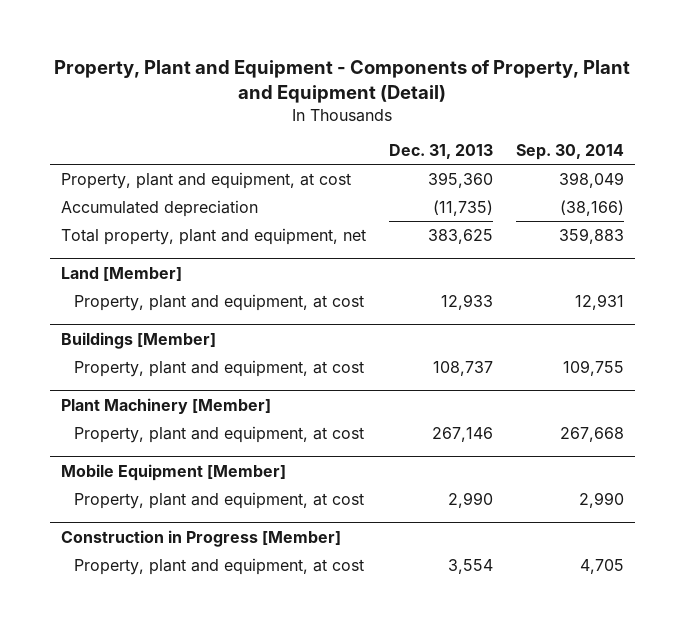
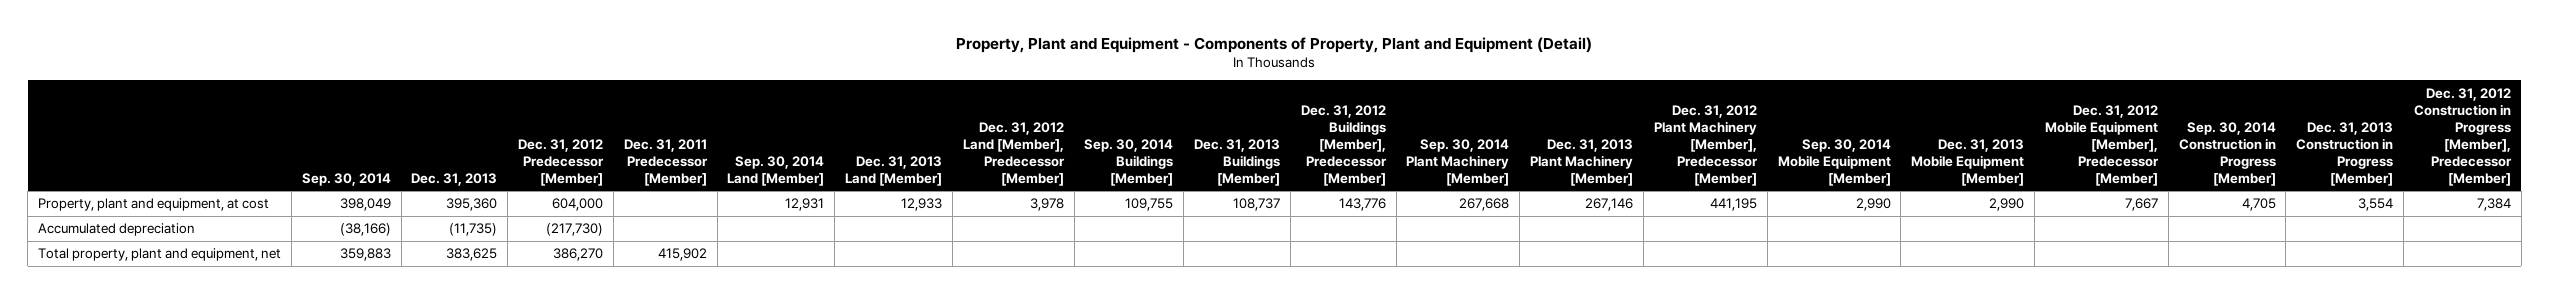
none -> [518,138,605,186] Dec. 31, 2012 Predecessor [Member]
none -> [623,138,708,186] Dec. 31, 2011 Predecessor [Member]
none -> [727,155,825,186] Sep. 30, 2014 Land [Member]
none -> [845,155,943,186] Dec. 31, 2013 Land [Member]
none -> [962,121,1065,186] Dec. 31, 2012 Land [Member], Predecessor [Member]
none -> [1084,138,1174,186] Sep. 30, 2014 Buildings [Member]
none -> [1194,138,1281,186] Dec. 31, 2013 Buildings [Member]
none -> [1300,104,1387,186] Dec. 31, 2012 Buildings [Member], Predecessor [Member]
none -> [1406,138,1510,186] Sep. 30, 2014 Plant Machinery [Member]
none -> [1530,138,1634,186] Dec. 31, 2013 Plant Machinery [Member]
none -> [1653,104,1758,186] Dec. 31, 2012 Plant Machinery [Member], Predecessor [Member]
none -> [1777,138,1891,186] Sep. 30, 2014 Mobile Equipment [Member]
none -> [1911,138,2025,186] Dec. 31, 2013 Mobile Equipment [Member]
none -> [2044,104,2159,186] Dec. 31, 2012 Mobile Equipment [Member], Predecessor [Member]
none -> [2178,121,2276,186] Sep. 30, 2014 Construction in Progress [Member]
none -> [2296,121,2394,186] Dec. 31, 2013 Construction in Progress [Member]
none -> [2413,87,2512,186] Dec. 31, 2012 Construction in Progress [Member], Predecessor [Member]
[61,266,183,281] Land [Member] -> none
[74,293,365,311] Property, plant and equipment, at cost -> none
[61,331,217,349] Buildings [Member] -> none
[74,359,365,377] Property, plant and equipment, at cost -> none
[61,397,272,414] Plant Machinery [Member] -> none
[74,425,365,443] Property, plant and equipment, at cost -> none
[61,463,287,481] Mobile Equipment [Member] -> none
[74,491,365,509] Property, plant and equipment, at cost -> none
[61,529,342,547] Construction in Progress [Member] -> none
[74,557,365,575] Property, plant and equipment, at cost -> none

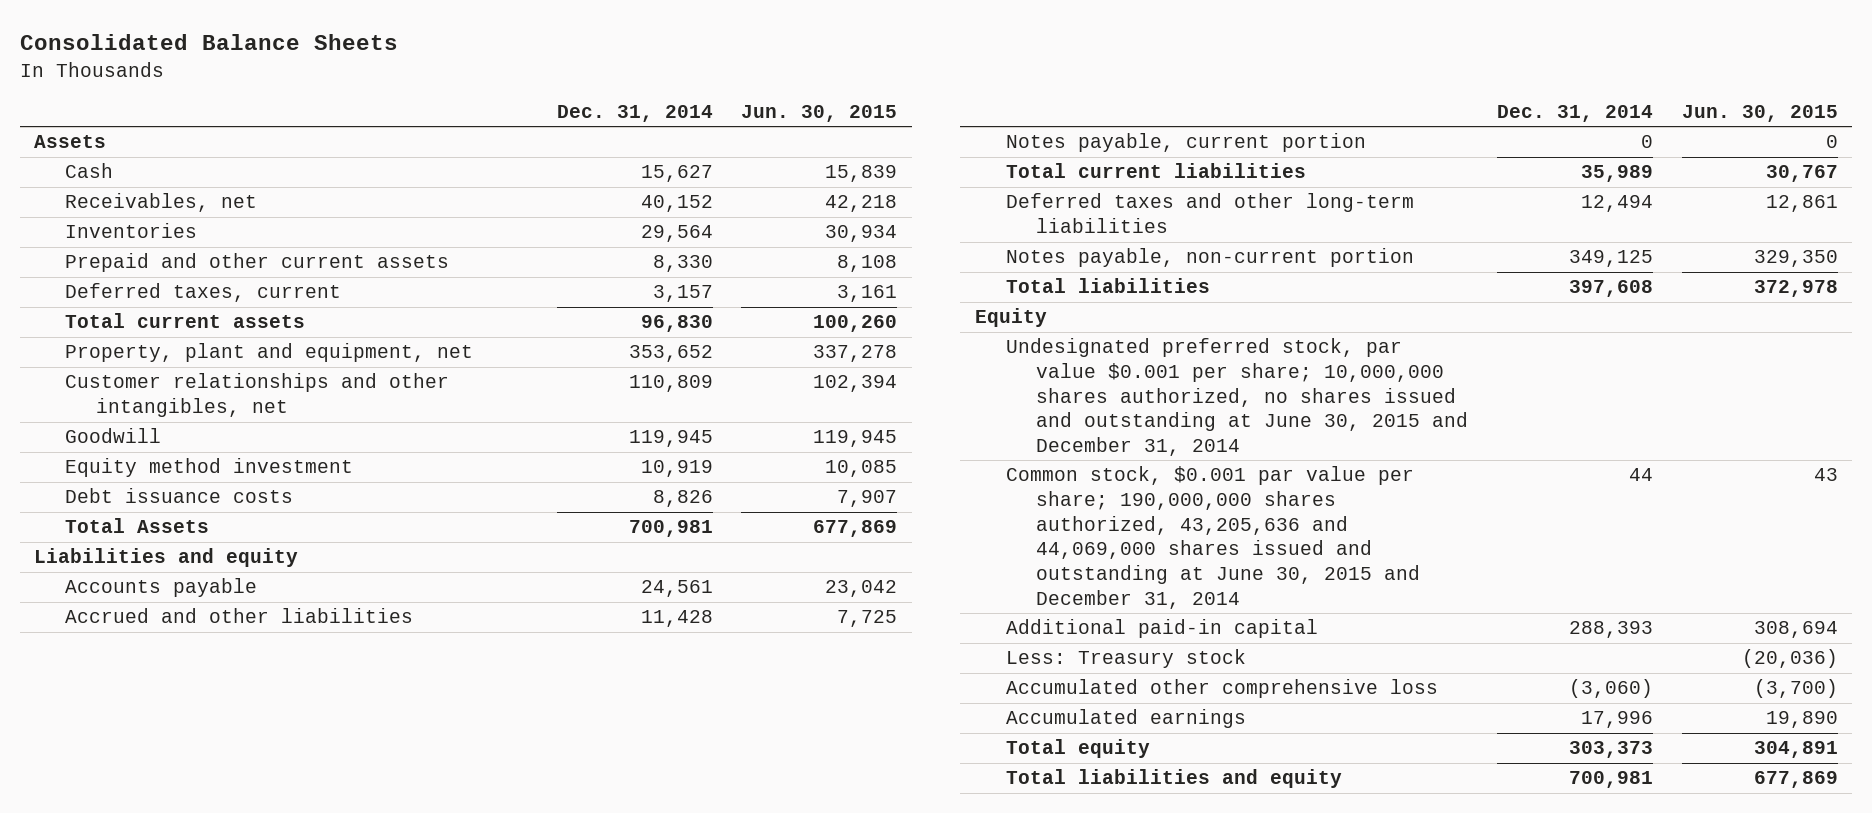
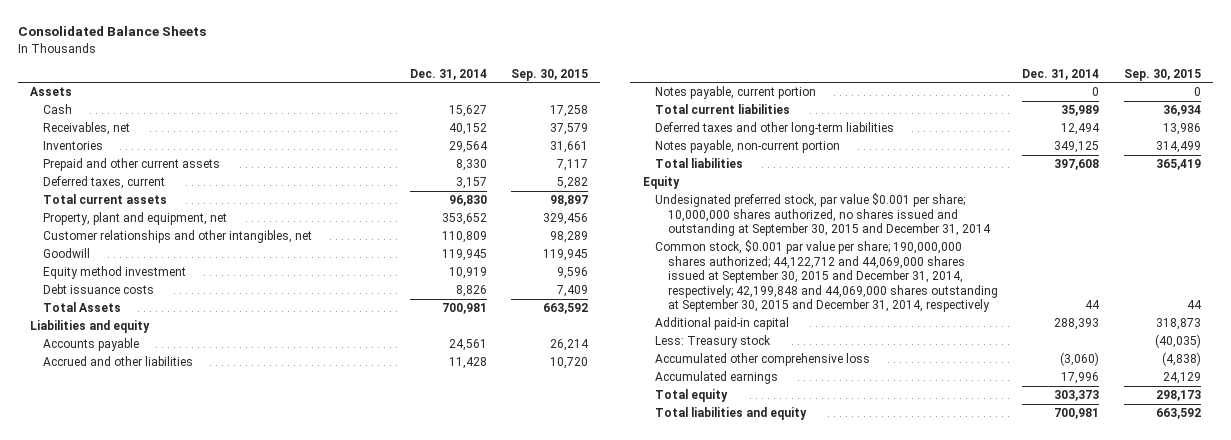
[741,104,898,122] Jun. 30, 2015 -> none
none -> [511,68,589,81] Sep. 30, 2015
[1005,338,1469,456] Undesignated preferred stock, par value $0.001 per share; 10,000,000 shares authorized, no shares issued and outstanding at June 30, 2015 and December 31, 2014 -> [655,193,991,237] Undesignated preferred stock, par value $0.001 per share; 10,000,000 shares authorized, no shares issued and outstanding at September 30, 2015 and December 31, 2014
[1005,466,1421,609] Common stock, $0.001 par value per share; 190,000,000 shares authorized, 43,205,636 and 44,069,000 shares issued and outstanding at June 30, 2015 and December 31, 2014 -> [655,240,998,313] Common stock, $0.001 par value per share; 190,000,000 shares authorized; 44,122,712 and 44,069,000 shares issued at September 30, 2015 and December 31, 2014, respectively; 42,199,848 and 44,069,000 shares outstanding at September 30, 2015 and December 31, 2014, respectively

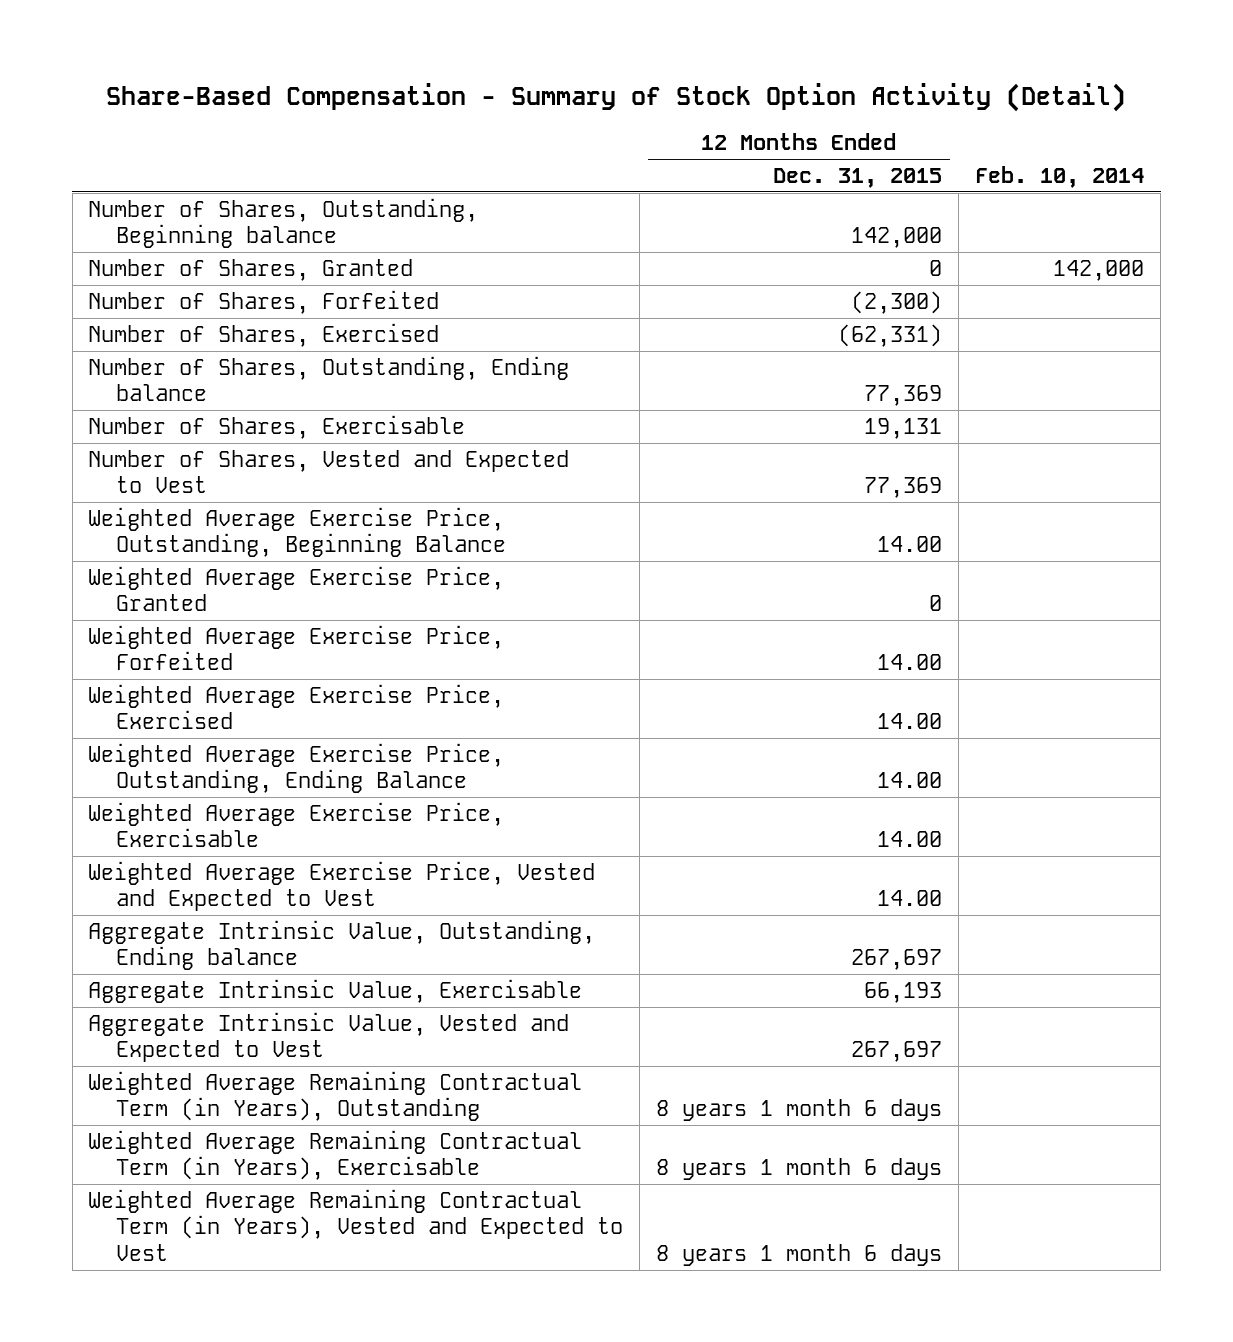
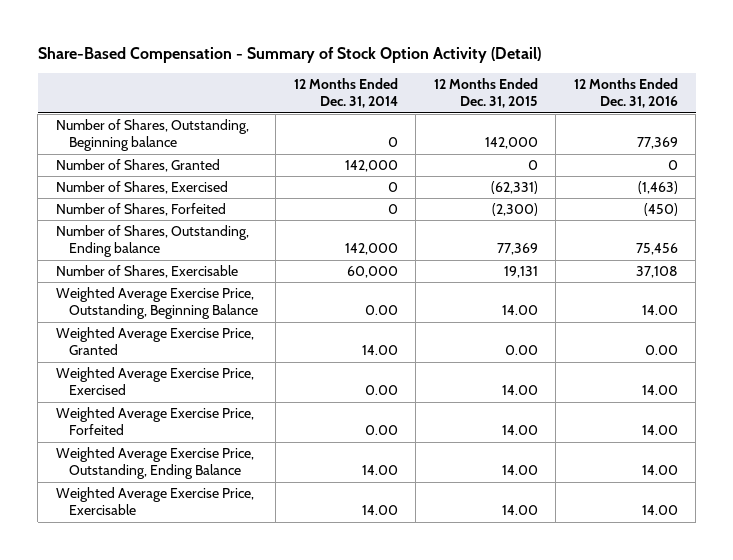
[975,165,1145,188] Feb. 10, 2014 -> none
none -> [293,78,398,109] 12 Months Ended Dec. 31, 2014
none -> [573,78,678,109] 12 Months Ended Dec. 31, 2016
[88,289,440,314] Number of Shares, Forfeited -> [55,203,226,217] Number of Shares, Forfeited
[88,449,570,494] Number of Shares, Vested and Expected to Vest -> none
[929,595,943,612] 0 -> [504,345,538,356] 0.00
[88,624,505,671] Weighted Average Exercise Price, Forfeited -> [55,407,254,436] Weighted Average Exercise Price, Forfeited
[88,860,596,912] Weighted Average Exercise Price, Vested and Expected to Vest -> none
[88,919,596,971] Aggregate Intrinsic Value, Outstanding, Ending balance -> none
[88,978,583,1003] Aggregate Intrinsic Value, Exercisable -> none
[88,1011,570,1063] Aggregate Intrinsic Value, Vested and Expected to Vest -> none
[88,1070,583,1122] Weighted Average Remaining Contractual Term (in Years), Outstanding -> none
[88,1129,583,1181] Weighted Average Remaining Contractual Term (in Years), Exercisable -> none
[88,1188,624,1261] Weighted Average Remaining Contractual Term (in Years), Vested and Expected to Vest -> none

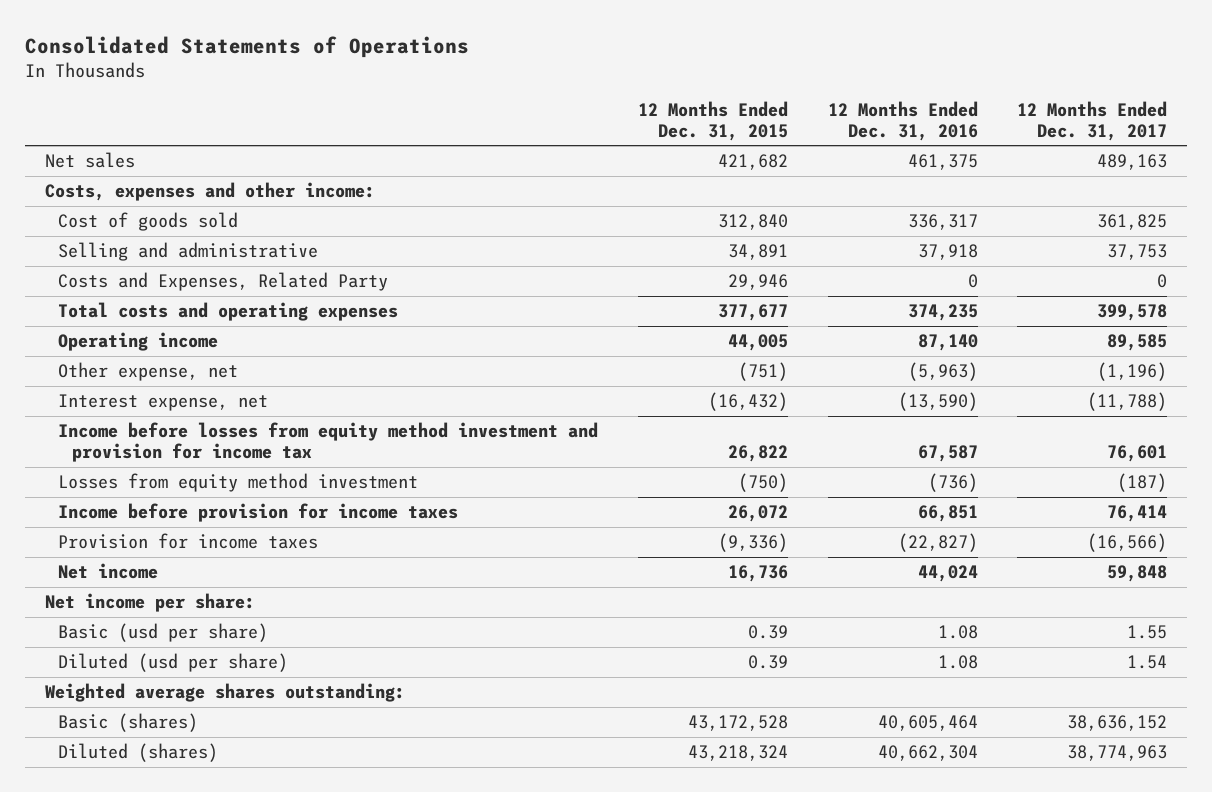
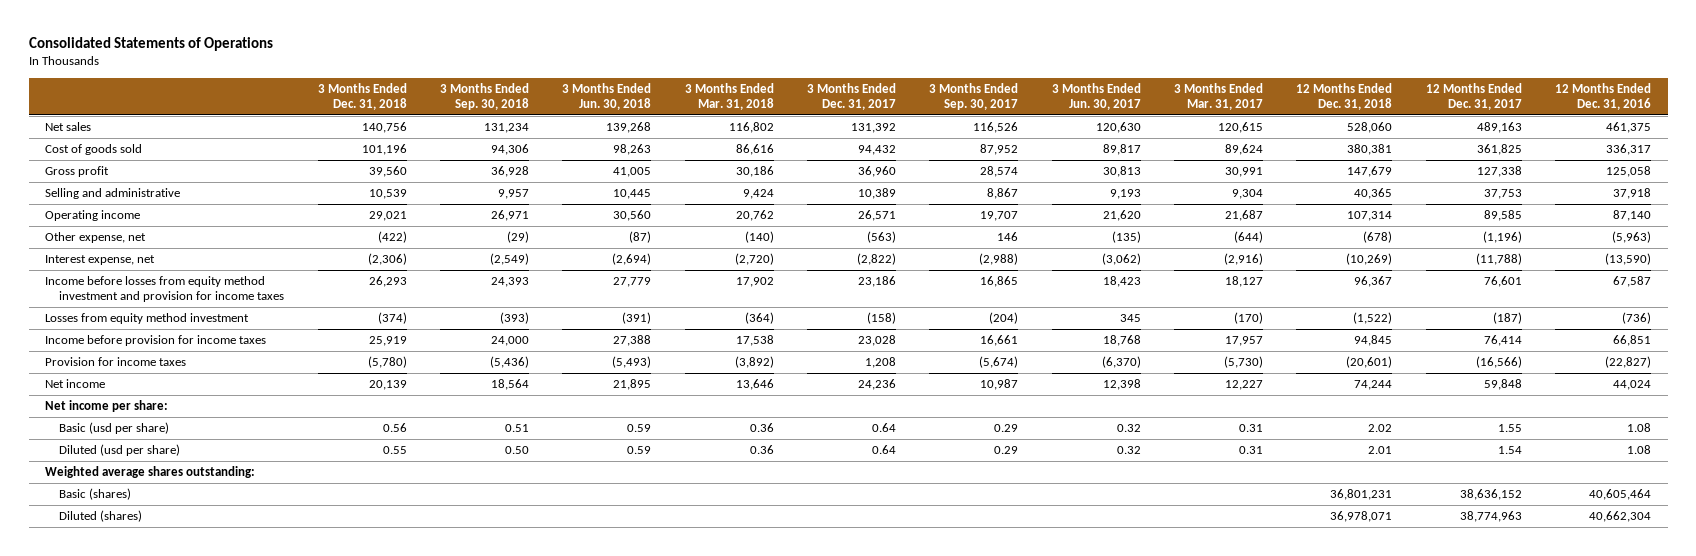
[637,100,788,141] 12 Months Ended Dec. 31, 2015 -> none
none -> [317,83,407,110] 3 Months Ended Dec. 31, 2018
none -> [440,83,530,110] 3 Months Ended Sep. 30, 2018
none -> [562,83,652,110] 3 Months Ended Jun. 30, 2018
none -> [684,83,774,110] 3 Months Ended Mar. 31, 2018
none -> [806,83,896,110] 3 Months Ended Dec. 31, 2017
none -> [929,83,1019,110] 3 Months Ended Sep. 30, 2017
none -> [1051,83,1141,110] 3 Months Ended Jun. 30, 2017
none -> [1173,83,1263,110] 3 Months Ended Mar. 31, 2017
none -> [1296,83,1393,110] 12 Months Ended Dec. 31, 2018
[44,182,375,202] Costs, expenses and other income: -> none
none -> [45,166,110,178] Gross profit
[58,272,389,292] Costs and Expenses, Related Party -> none
[58,302,399,322] Total costs and operating expenses -> none
[58,422,599,463] Income before losses from equity method investment and provision for income tax -> [45,276,285,303] Income before losses from equity method investment and provision for income taxes

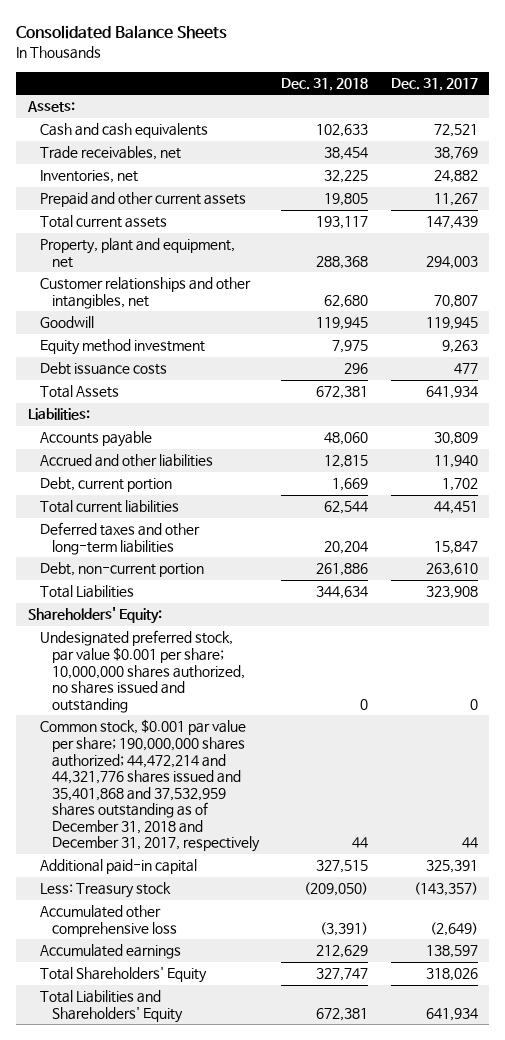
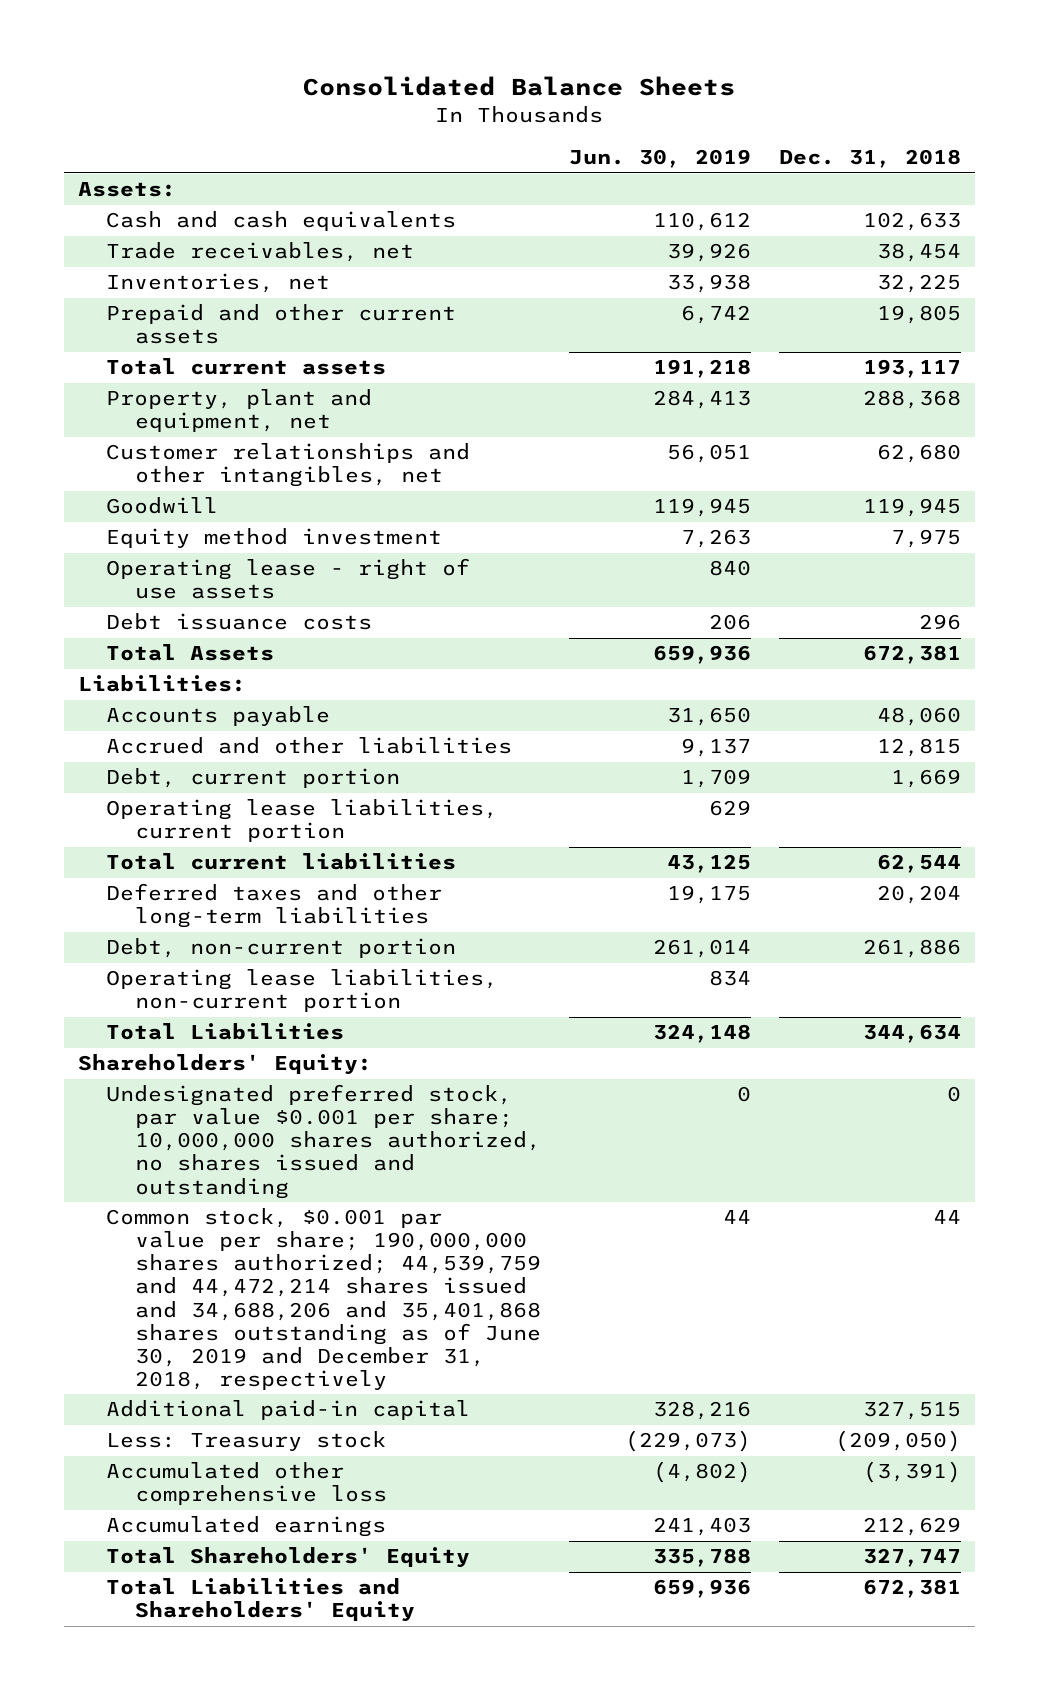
[390,77,478,91] Dec. 31, 2017 -> none
none -> [568,149,751,169] Jun. 30, 2019
none -> [106,558,471,600] Operating lease - right of use assets
none -> [106,799,499,843] Operating lease liabilities, current portion
none -> [106,969,499,1013] Operating lease liabilities, non-current portion
[39,719,260,853] Common stock, $0.001 par value per share; 190,000,000 shares authorized; 44,472,214 and 44,321,776 shares issued and 35,401,868 and 37,532,959 shares outstanding as of December 31, 2018 and December 31, 2017, respectively -> [106,1208,541,1390] Common stock, $0.001 par value per share; 190,000,000 shares authorized; 44,539,759 and 44,472,214 shares issued and 34,688,206 and 35,401,868 shares outstanding as of June 30, 2019 and December 31, 2018, respectively

